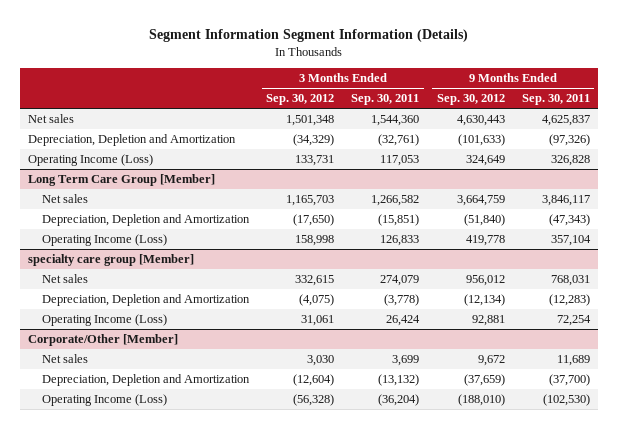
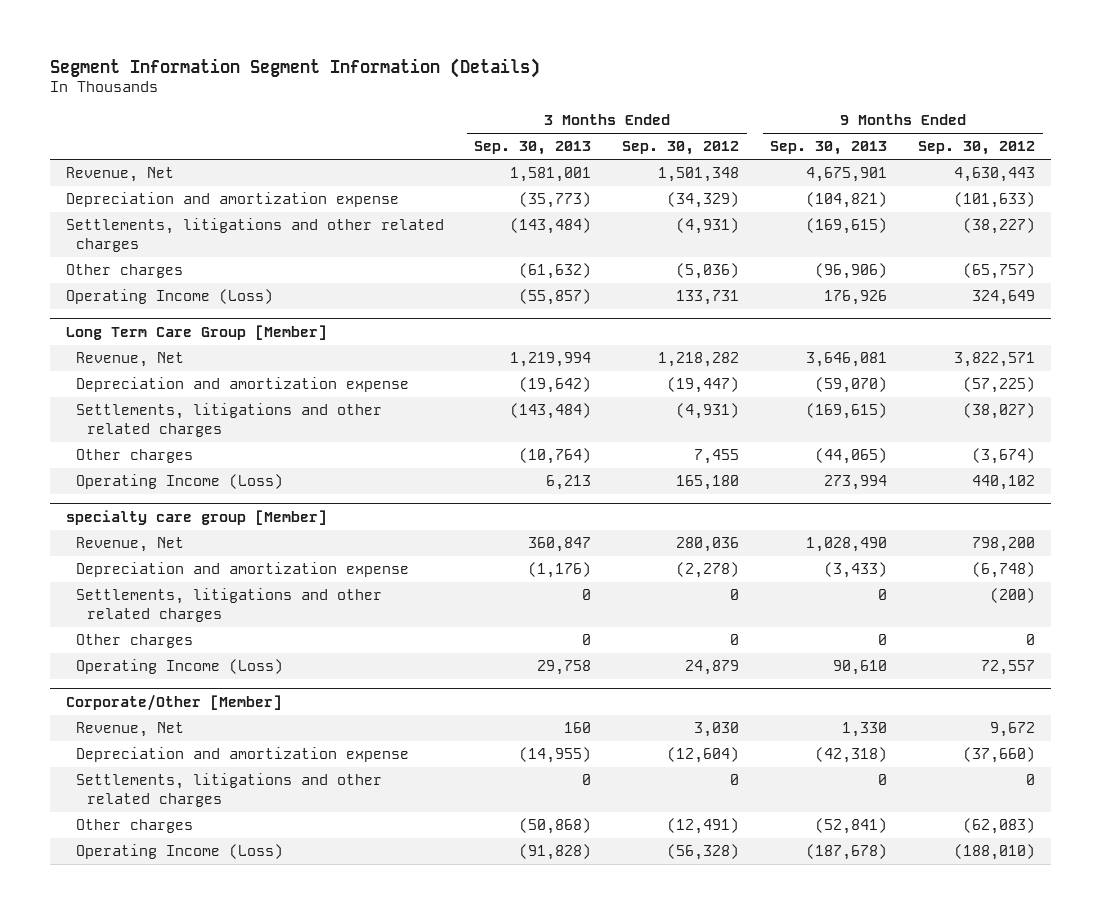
[351,94,420,106] Sep. 30, 2011 -> none
[521,94,590,106] Sep. 30, 2011 -> none
none -> [474,141,592,156] Sep. 30, 2013
none -> [770,141,888,156] Sep. 30, 2013
[28,114,75,124] Net sales -> [65,167,174,183] Revenue, Net
[28,134,237,147] Depreciation, Depletion and Amortization -> [65,192,399,208] Depreciation and amortization expense
none -> [65,218,444,253] Settlements, litigations and other related charges
none -> [65,264,183,279] Other charges
[42,194,89,204] Net sales -> [76,352,185,368] Revenue, Net
[286,195,335,207] 1,165,703 -> [658,352,740,368] 1,218,282
[456,195,505,207] 3,664,759 -> [954,352,1036,368] 3,822,571
[42,214,251,227] Depreciation, Depletion and Amortization -> [76,377,410,393] Depreciation and amortization expense
[293,214,335,227] (17,650) -> [667,377,740,394] (19,447)
[463,214,505,227] (51,840) -> [963,377,1036,394] (57,225)
none -> [76,403,383,438] Settlements, litigations and other related charges
none -> [76,449,194,464] Other charges
[295,235,335,247] 158,998 -> [676,475,740,491] 165,180
[465,235,505,247] 419,778 -> [972,475,1036,491] 440,102
[42,274,89,284] Net sales -> [76,537,185,553] Revenue, Net
[295,275,335,287] 332,615 -> [676,537,740,553] 280,036
[465,275,505,287] 956,012 -> [972,537,1036,553] 798,200
[42,294,251,307] Depreciation, Depletion and Amortization -> [76,562,410,578] Depreciation and amortization expense
[299,294,335,307] (4,075) -> [676,562,740,579] (2,278)
[463,294,505,307] (12,134) -> [972,562,1036,579] (6,748)
none -> [76,588,383,623] Settlements, litigations and other related charges
none -> [76,634,194,649] Other charges
[301,315,335,327] 31,061 -> [685,660,740,676] 24,879
[471,315,505,327] 92,881 -> [981,660,1036,676] 72,557
[42,354,89,364] Net sales -> [76,722,185,738] Revenue, Net
[42,374,251,387] Depreciation, Depletion and Amortization -> [76,747,410,763] Depreciation and amortization expense
[463,374,505,387] (37,659) -> [963,747,1036,764] (37,660)
none -> [76,773,383,808] Settlements, litigations and other related charges
none -> [76,819,194,834] Other charges

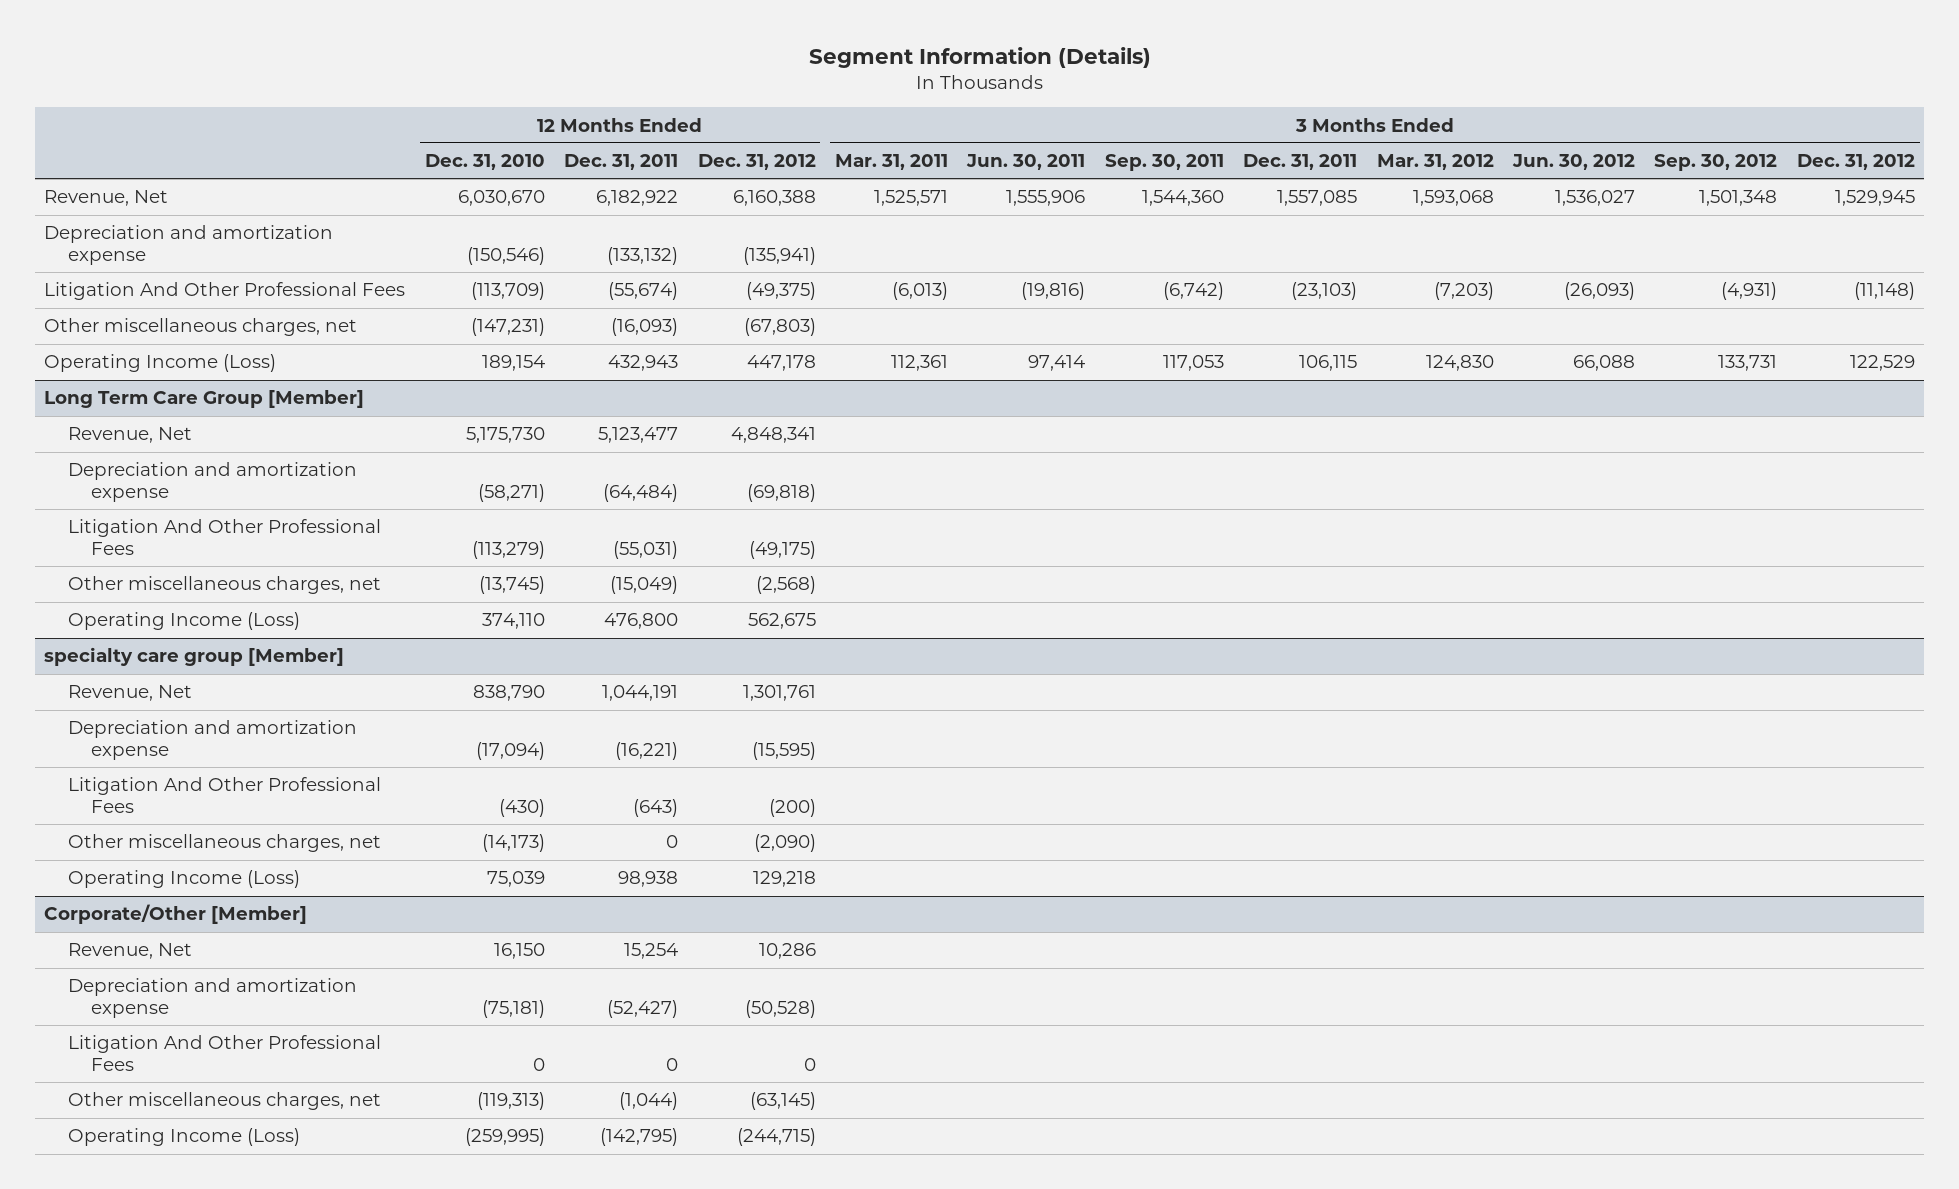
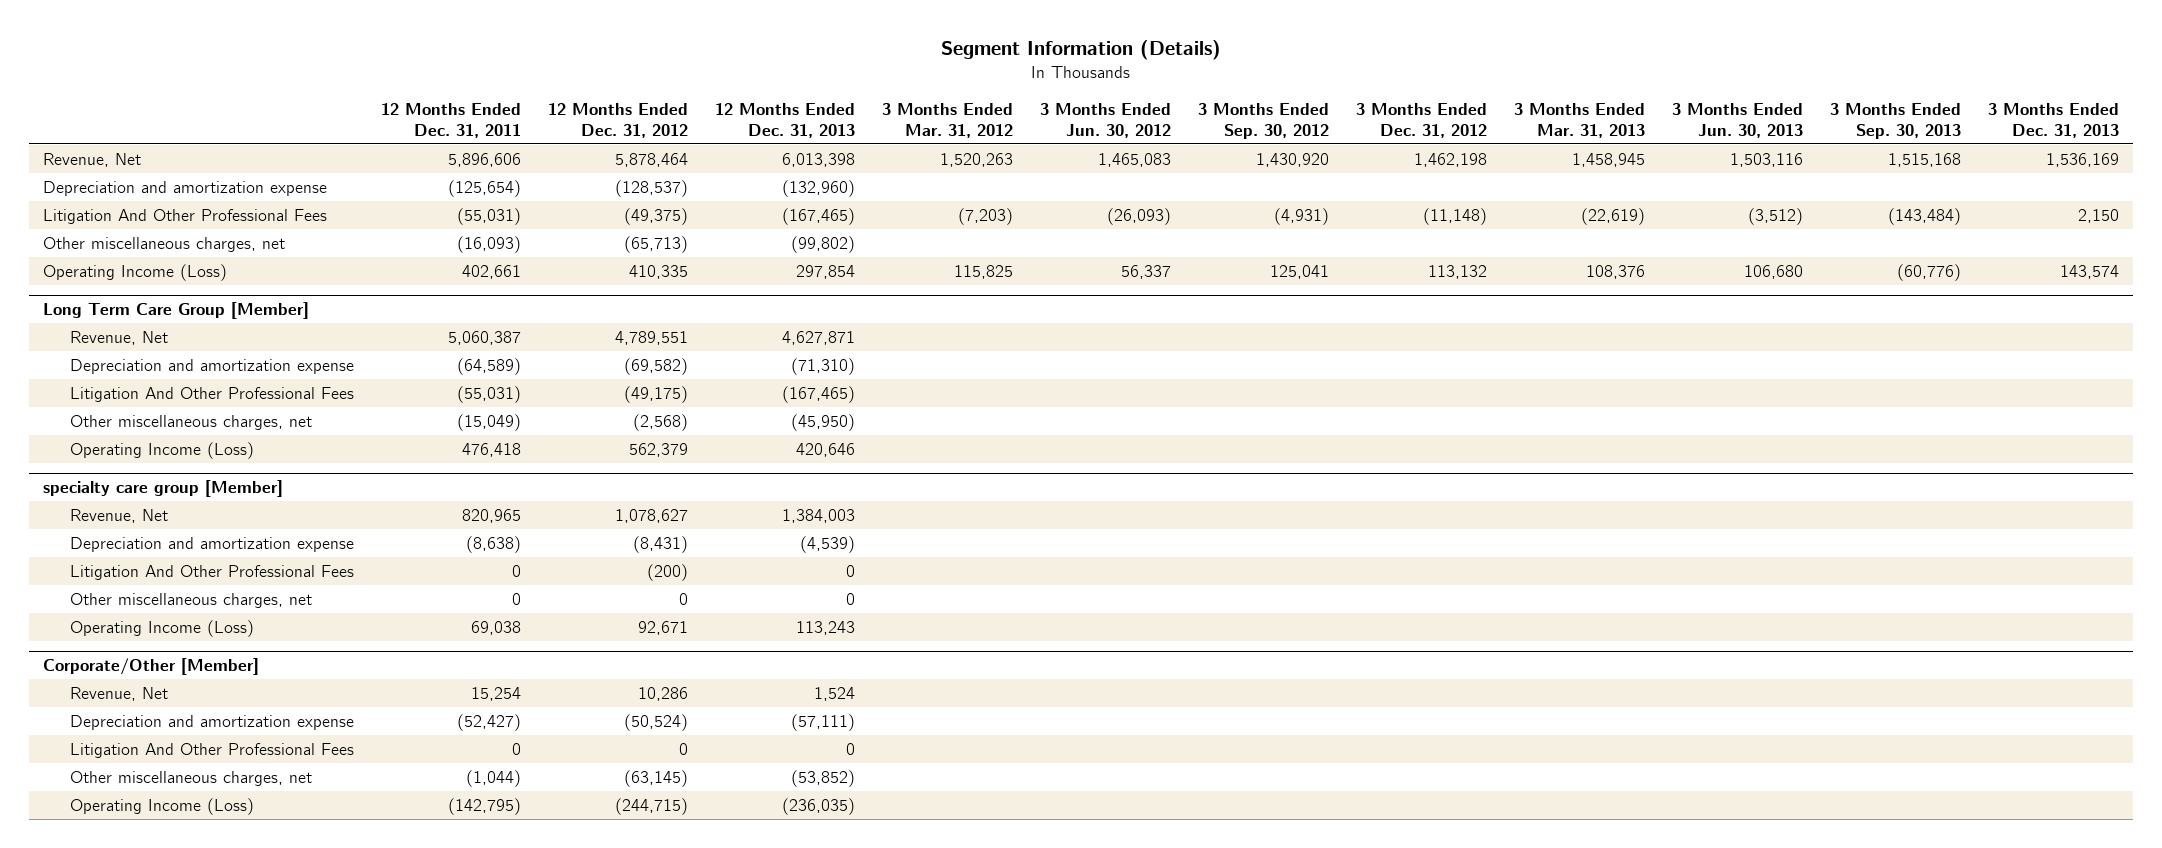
[424,154,545,171] Dec. 31, 2010 -> none
[835,154,949,171] Mar. 31, 2011 -> none
[966,154,1086,171] Jun. 30, 2011 -> none
[1104,154,1224,172] Sep. 30, 2011 -> none
[1243,154,1358,171] Dec. 31, 2011 -> none
none -> [714,102,855,138] 12 Months Ended Dec. 31, 2013
none -> [1514,102,1646,138] 3 Months Ended Mar. 31, 2013
none -> [1672,102,1804,138] 3 Months Ended Jun. 30, 2013
none -> [1830,102,1962,139] 3 Months Ended Sep. 30, 2013
none -> [1988,102,2120,138] 3 Months Ended Dec. 31, 2013
[596,190,679,207] 6,182,922 -> [447,152,521,167] 5,896,606
[732,190,816,207] 6,160,388 -> [614,152,688,167] 5,878,464
[1412,190,1494,207] 1,593,068 -> [939,152,1013,167] 1,520,263
[1555,190,1636,207] 1,536,027 -> [1097,152,1171,167] 1,465,083
[1699,190,1778,207] 1,501,348 -> [1256,152,1330,167] 1,430,920
[1834,190,1915,207] 1,529,945 -> [1414,152,1488,167] 1,462,198
[607,246,679,265] (133,132) -> [447,179,521,197] (125,654)
[742,246,816,265] (135,941) -> [614,179,688,197] (128,537)
[608,282,679,301] (55,674) -> [456,207,521,225] (55,031)
[743,318,816,337] (67,803) -> [623,235,688,253] (65,713)
[608,355,679,372] 432,943 -> [461,264,521,279] 402,661
[746,355,816,372] 447,178 -> [628,264,688,279] 410,335
[1425,355,1494,372] 124,830 -> [953,264,1013,279] 115,825
[1573,355,1636,372] 66,088 -> [1120,264,1171,279] 56,337
[1718,355,1778,372] 133,731 -> [1270,264,1330,279] 125,041
[1849,355,1915,372] 122,529 -> [1428,264,1488,279] 113,132
[598,427,679,444] 5,123,477 -> [447,330,521,345] 5,060,387
[730,427,816,444] 4,848,341 -> [614,330,688,345] 4,789,551
[603,483,679,502] (64,484) -> [456,357,521,375] (64,589)
[746,483,816,502] (69,818) -> [623,357,688,375] (69,582)
[604,613,679,630] 476,800 -> [461,442,521,457] 476,418
[747,613,816,630] 562,675 -> [628,442,688,457] 562,379
[602,685,679,702] 1,044,191 -> [461,508,521,523] 820,965
[742,685,816,702] 1,301,761 -> [614,508,688,523] 1,078,627
[615,741,679,760] (16,221) -> [465,535,521,553] (8,638)
[751,741,816,760] (15,595) -> [632,535,688,553] (8,431)
[633,798,679,817] (643) -> [511,564,521,577] 0
[753,834,816,853] (2,090) -> [678,592,688,605] 0
[618,871,679,888] 98,938 -> [470,620,521,635] 69,038
[752,871,816,888] 129,218 -> [637,620,688,635] 92,671
[744,999,816,1018] (50,528) -> [623,713,688,731] (50,524)

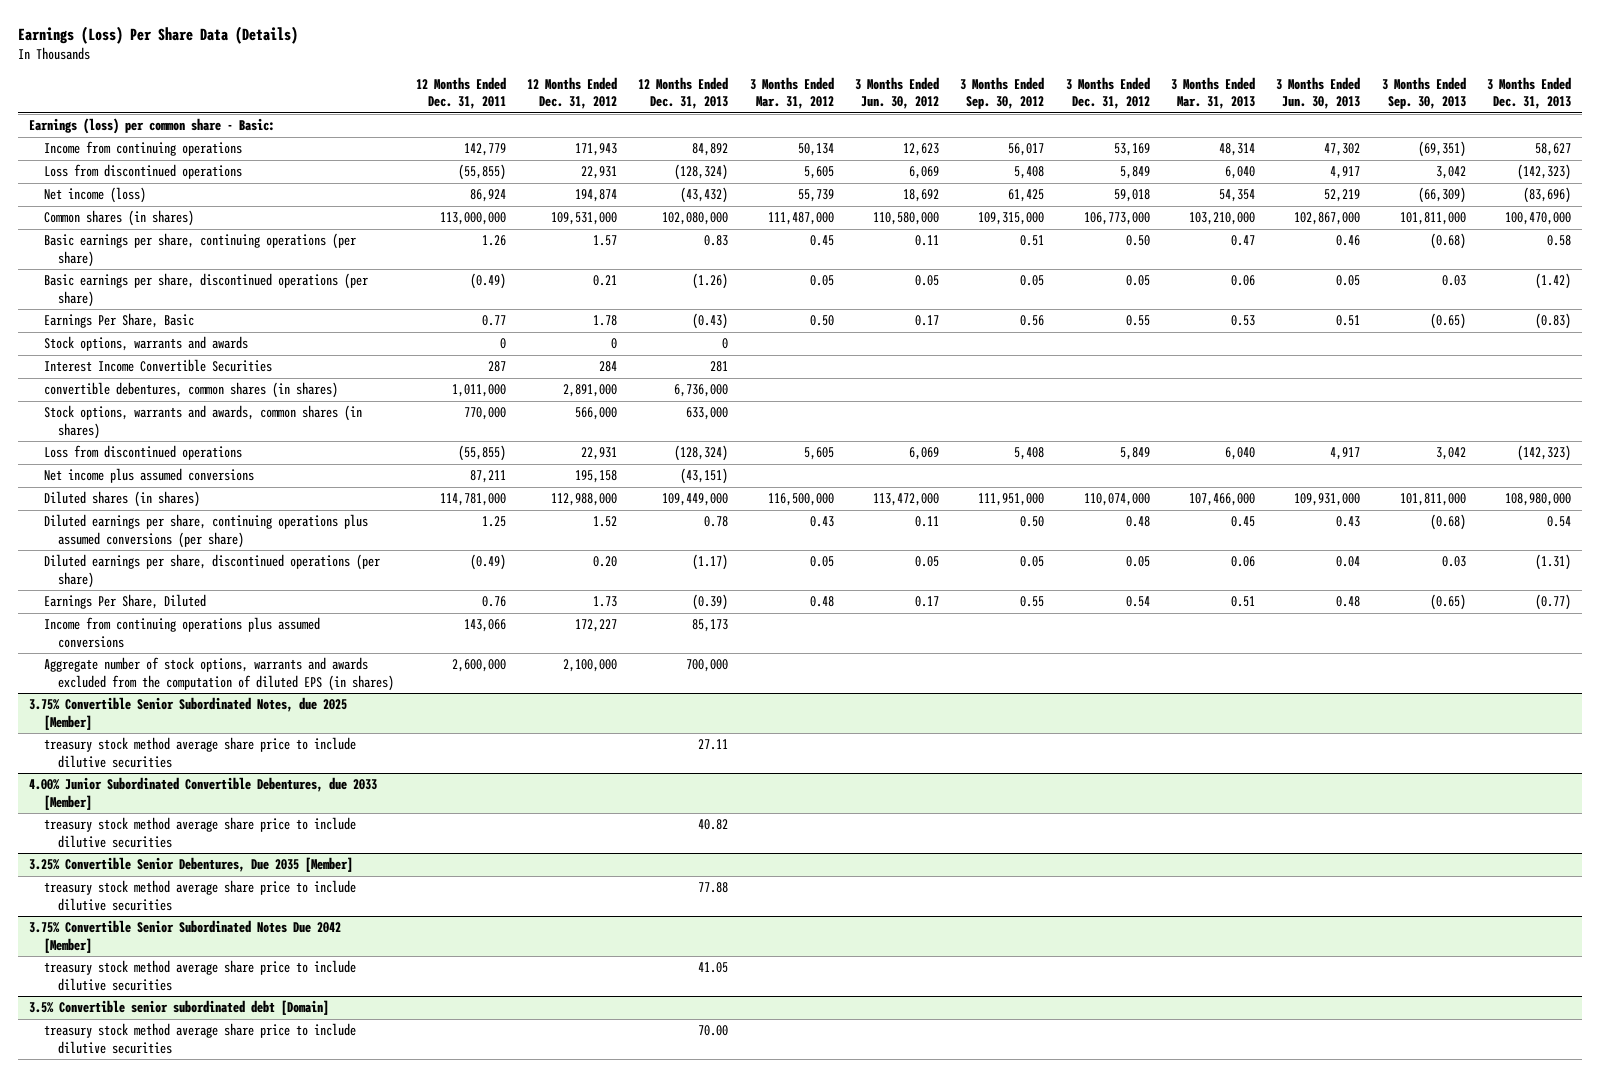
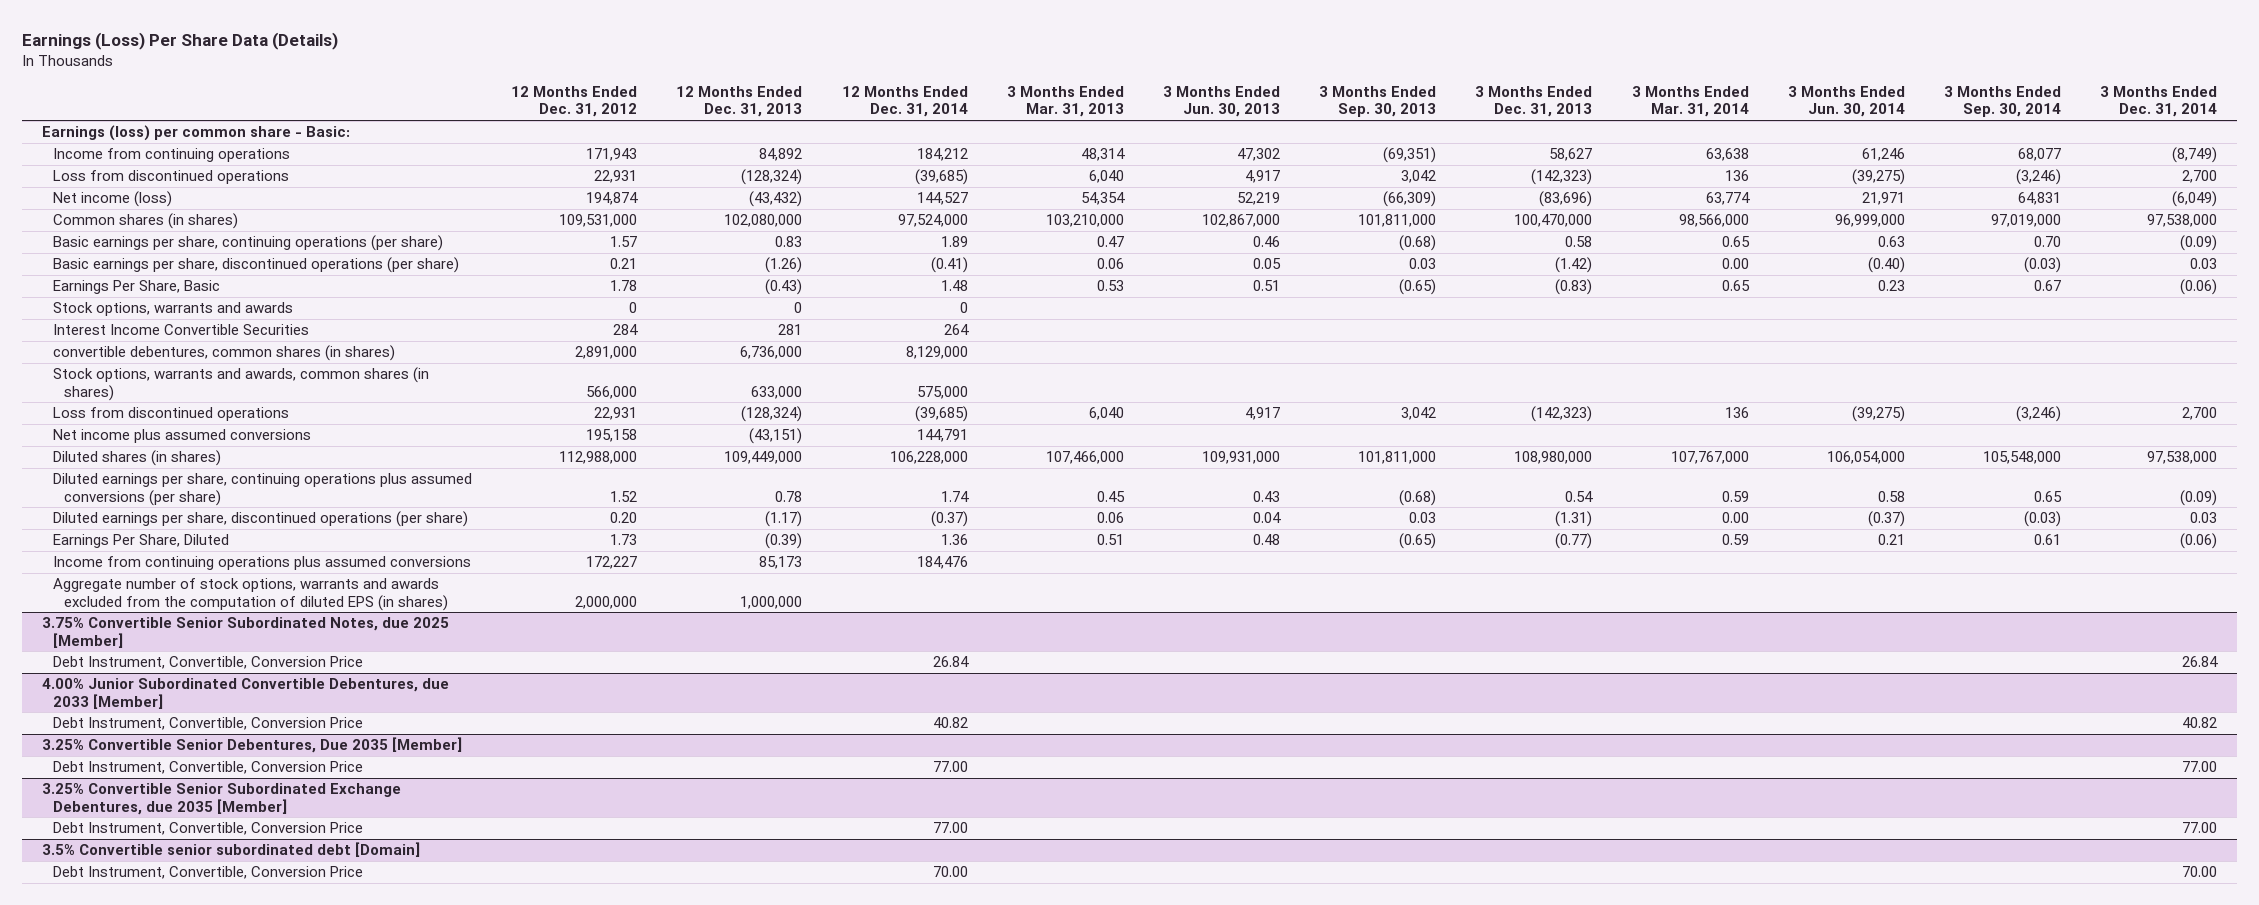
[415,77,506,110] 12 Months Ended Dec. 31, 2011 -> none
[749,77,834,110] 3 Months Ended Mar. 31, 2012 -> none
[855,77,940,110] 3 Months Ended Jun. 30, 2012 -> none
[960,77,1045,110] 3 Months Ended Sep. 30, 2012 -> none
[1065,77,1150,110] 3 Months Ended Dec. 31, 2012 -> none
none -> [841,85,968,118] 12 Months Ended Dec. 31, 2014
none -> [1631,85,1749,118] 3 Months Ended Mar. 31, 2014
none -> [1787,85,1905,118] 3 Months Ended Jun. 30, 2014
none -> [1943,85,2061,118] 3 Months Ended Sep. 30, 2014
none -> [2100,85,2218,118] 3 Months Ended Dec. 31, 2014
[563,659,618,673] 2,100,000 -> [575,595,638,609] 2,000,000
[686,659,729,673] 700,000 -> [740,595,803,609] 1,000,000
[43,737,356,768] treasury stock method average share price to include dilutive securities -> none
none -> [53,656,364,670] Debt Instrument, Convertible, Conversion Price
[43,817,356,848] treasury stock method average share price to include dilutive securities -> none
none -> [53,717,364,731] Debt Instrument, Convertible, Conversion Price
[43,880,356,911] treasury stock method average share price to include dilutive securities -> none
[28,920,341,953] 3.75% Convertible Senior Subordinated Notes Due 2042 [Member] -> none
[43,960,356,991] treasury stock method average share price to include dilutive securities -> none
none -> [53,761,364,775] Debt Instrument, Convertible, Conversion Price
none -> [42,783,402,815] 3.25% Convertible Senior Subordinated Exchange Debentures, due 2035 [Member]
none -> [53,822,364,836] Debt Instrument, Convertible, Conversion Price
[43,1023,356,1054] treasury stock method average share price to include dilutive securities -> none
none -> [53,866,364,880] Debt Instrument, Convertible, Conversion Price

